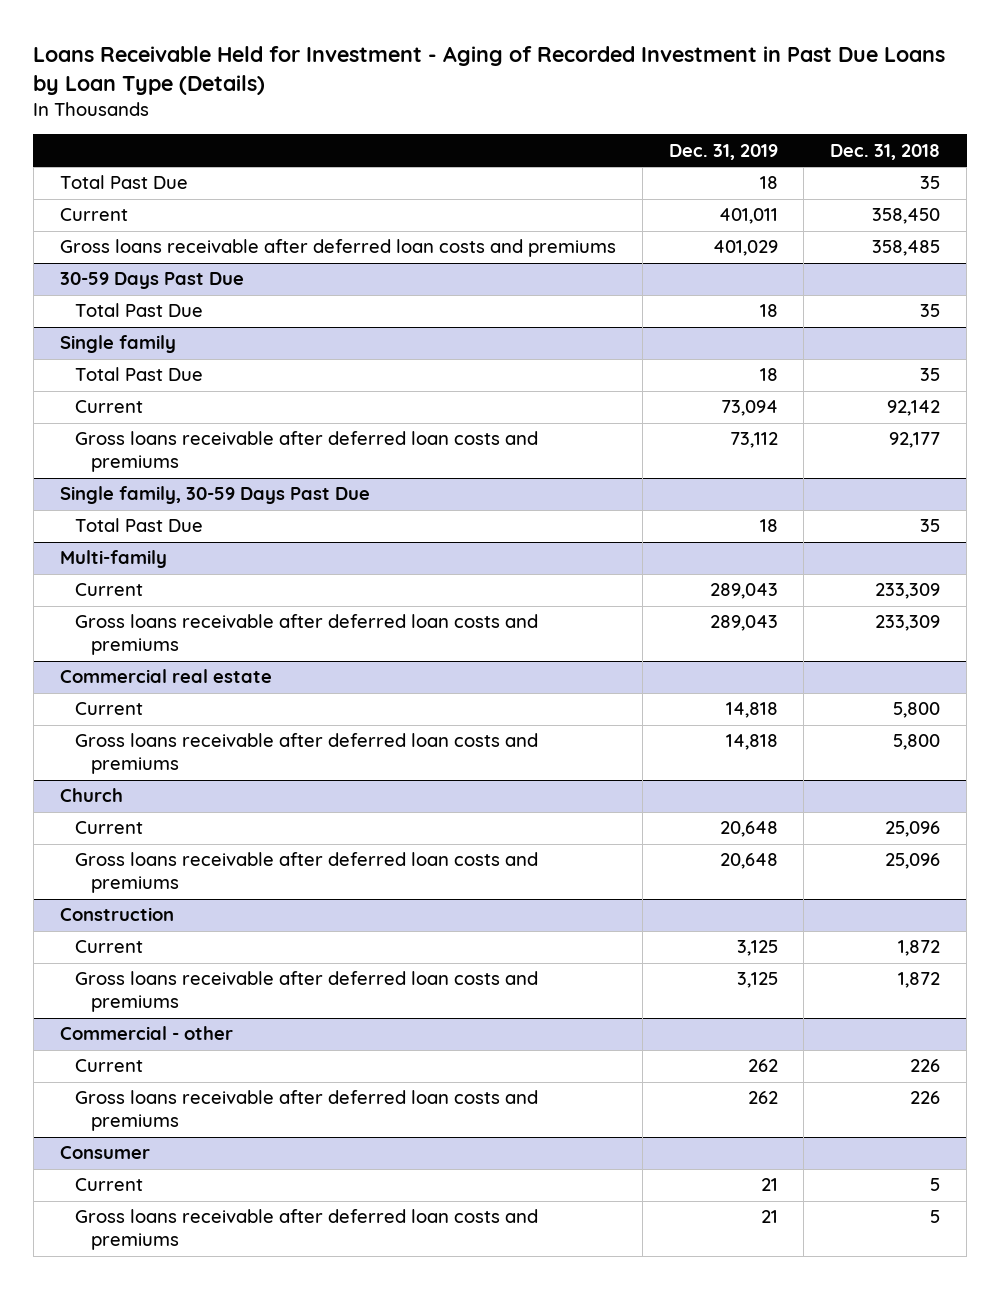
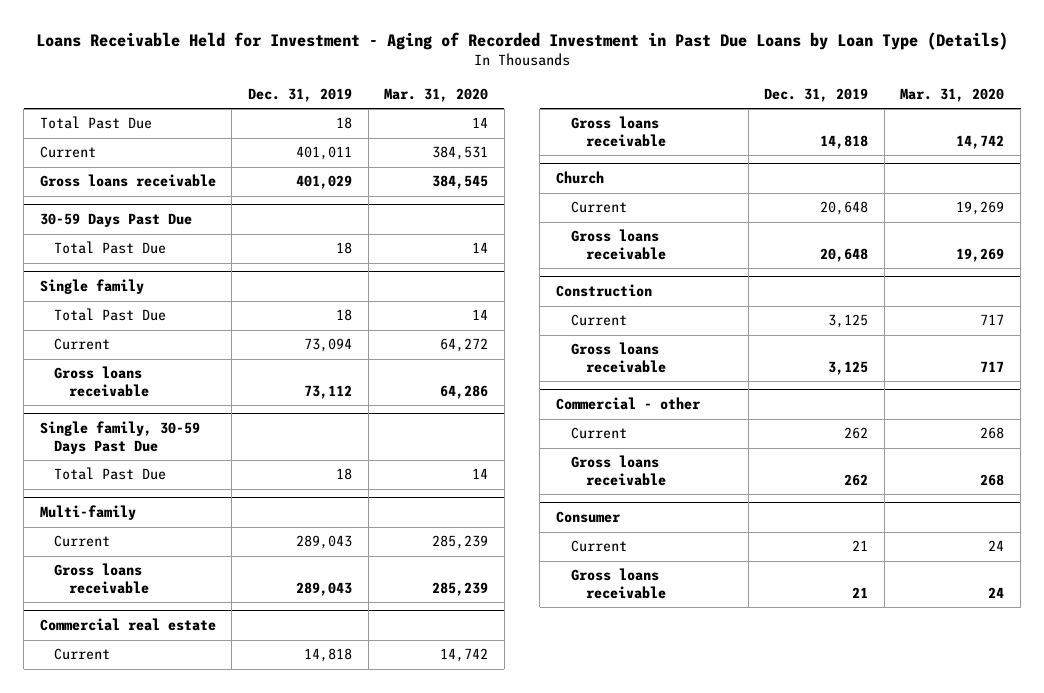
[830,143,941,160] Dec. 31, 2018 -> none
none -> [384,87,489,102] Mar. 31, 2020
[59,239,616,258] Gross loans receivable after deferred loan costs and premiums -> [39,174,216,188] Gross loans receivable
[75,431,539,473] Gross loans receivable after deferred loan costs and premiums -> [54,366,150,398] Gross loans receivable
[75,614,539,656] Gross loans receivable after deferred loan costs and premiums -> [54,563,150,595] Gross loans receivable
[75,733,539,775] Gross loans receivable after deferred loan costs and premiums -> [570,116,666,148] Gross loans receivable
[75,852,539,894] Gross loans receivable after deferred loan costs and premiums -> [570,229,666,261] Gross loans receivable
[75,971,539,1013] Gross loans receivable after deferred loan costs and premiums -> [570,342,666,374] Gross loans receivable
[75,1090,539,1132] Gross loans receivable after deferred loan costs and premiums -> [570,455,666,487] Gross loans receivable
[75,1209,539,1251] Gross loans receivable after deferred loan costs and premiums -> [570,568,666,600] Gross loans receivable

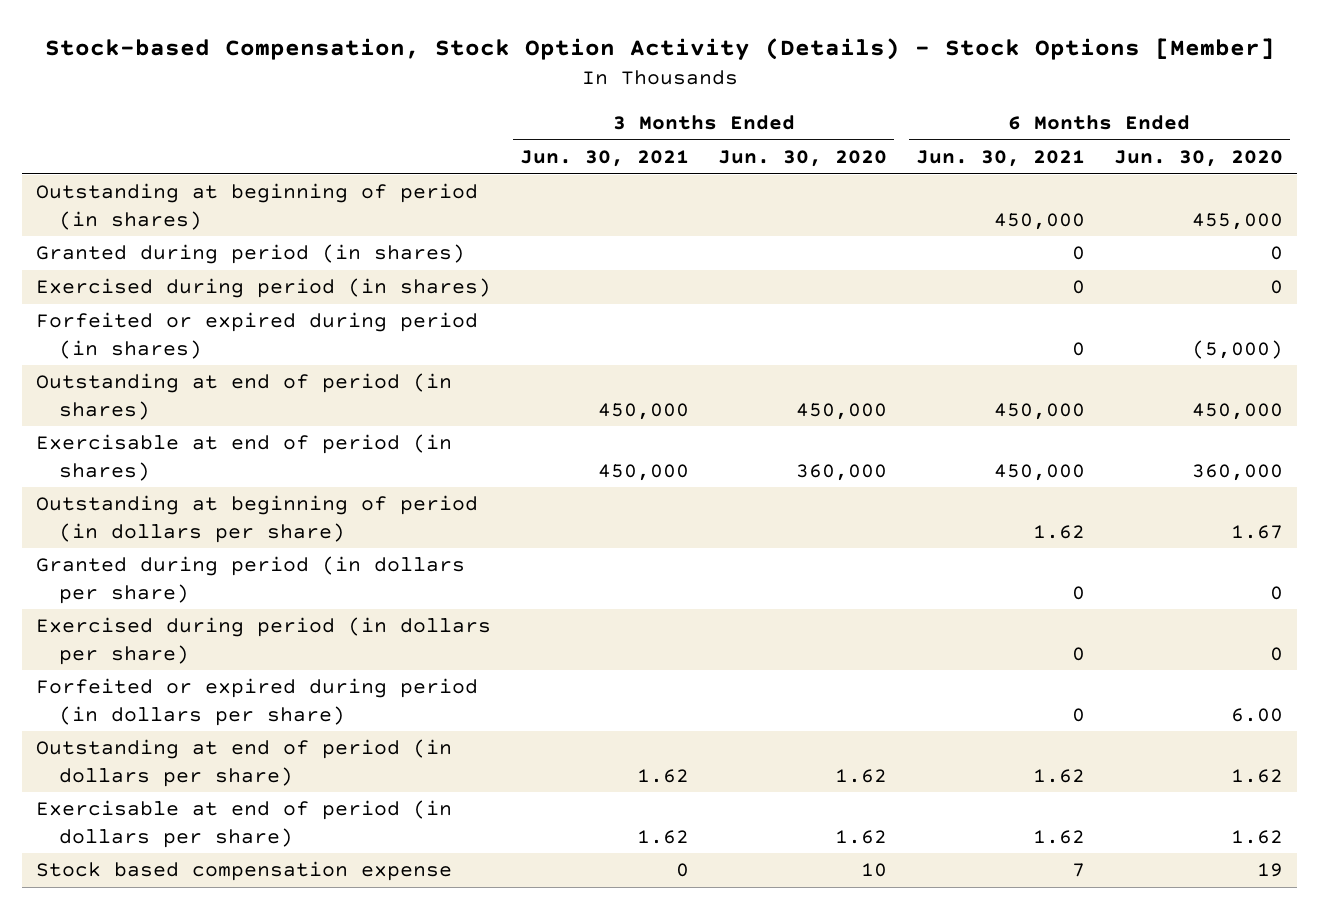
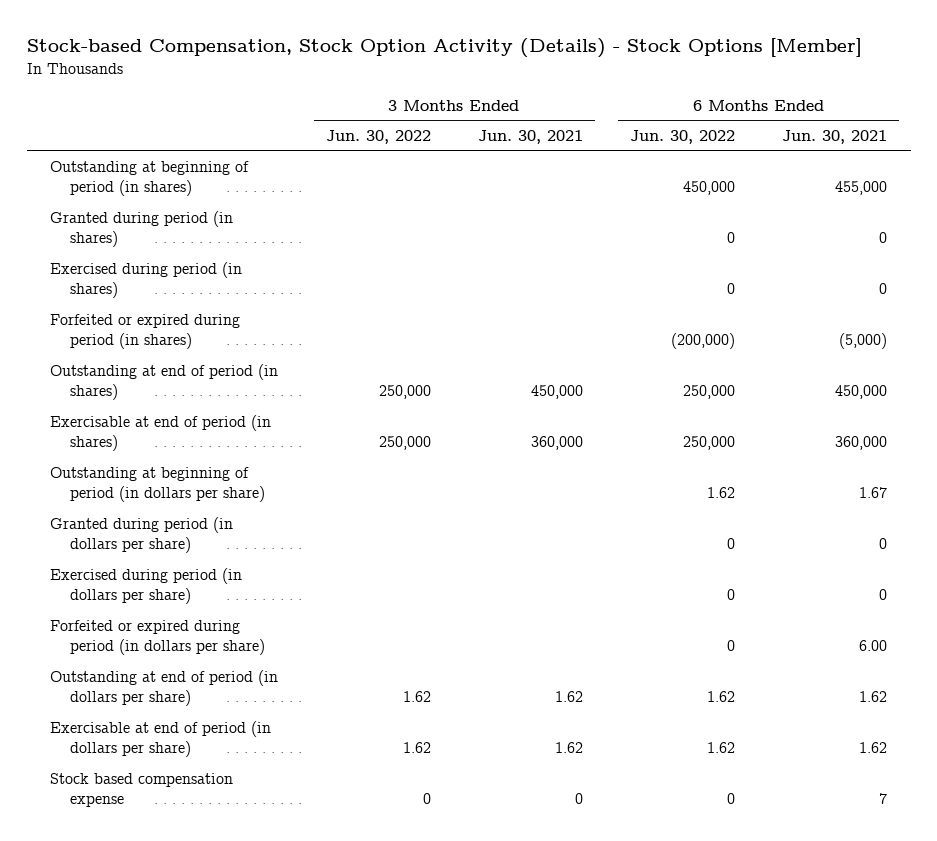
[718,150,888,168] Jun. 30, 2020 -> none
[1113,150,1283,168] Jun. 30, 2020 -> none
none -> [325,129,431,144] Jun. 30, 2022
none -> [629,129,735,144] Jun. 30, 2022
[993,212,1085,230] 450,000 -> [835,181,888,196] 455,000
[1071,341,1085,356] 0 -> [839,333,888,350] (5,000)
[598,463,690,481] 450,000 -> [530,436,583,451] 360,000
[993,463,1085,481] 450,000 -> [835,436,888,451] 360,000
[1032,524,1085,539] 1.62 -> [859,487,888,499] 1.67
[1071,707,1085,722] 0 -> [859,640,888,652] 6.00

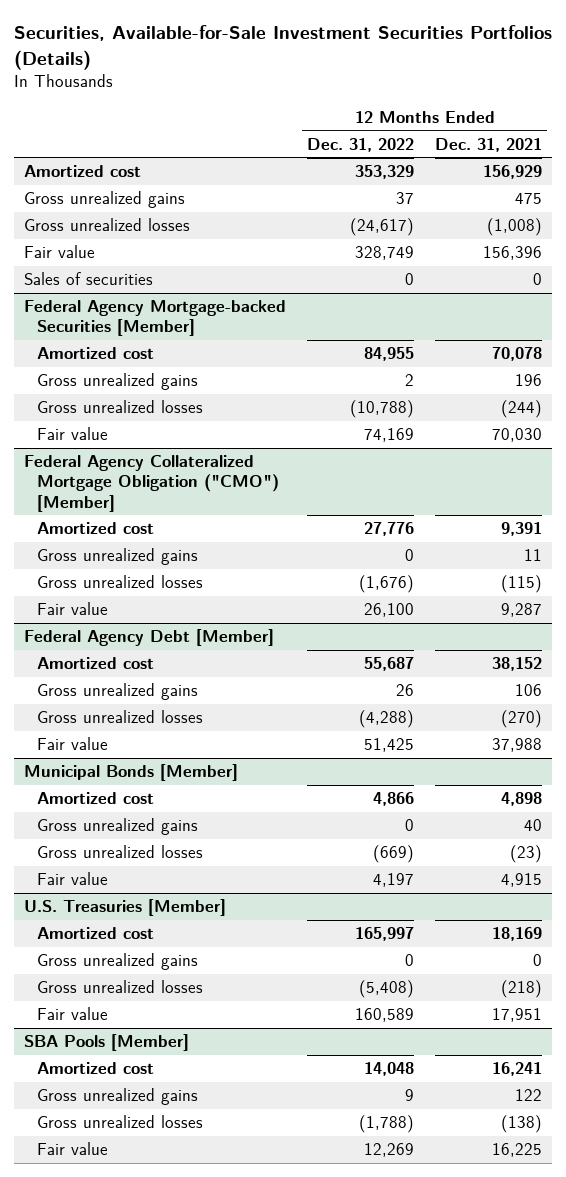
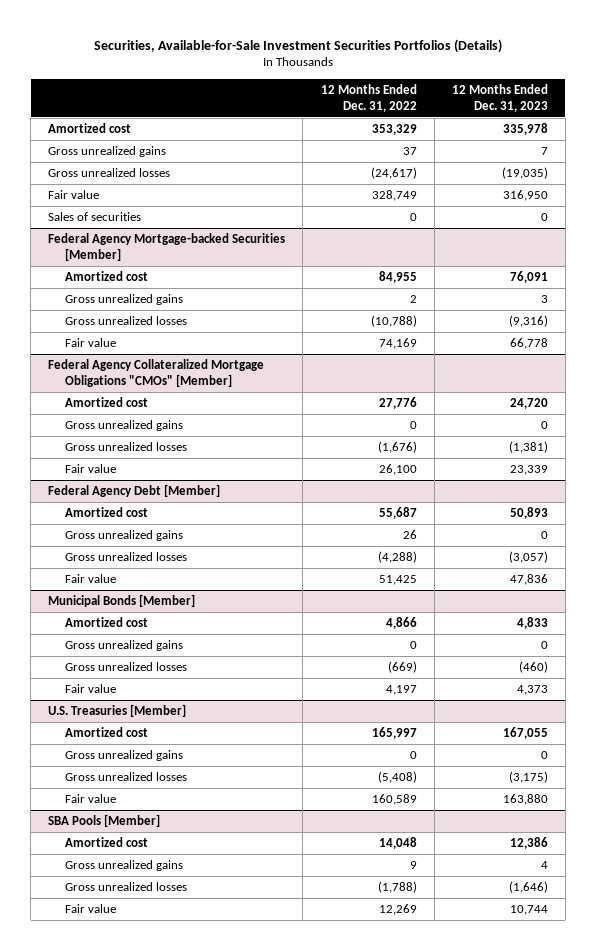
[435,137,543,152] Dec. 31, 2021 -> none
none -> [451,84,548,112] 12 Months Ended Dec. 31, 2023
[24,455,279,512] Federal Agency Collateralized Mortgage Obligation ("CMO") [Member] -> [48,359,265,387] Federal Agency Collateralized Mortgage Obligations "CMOs" [Member]

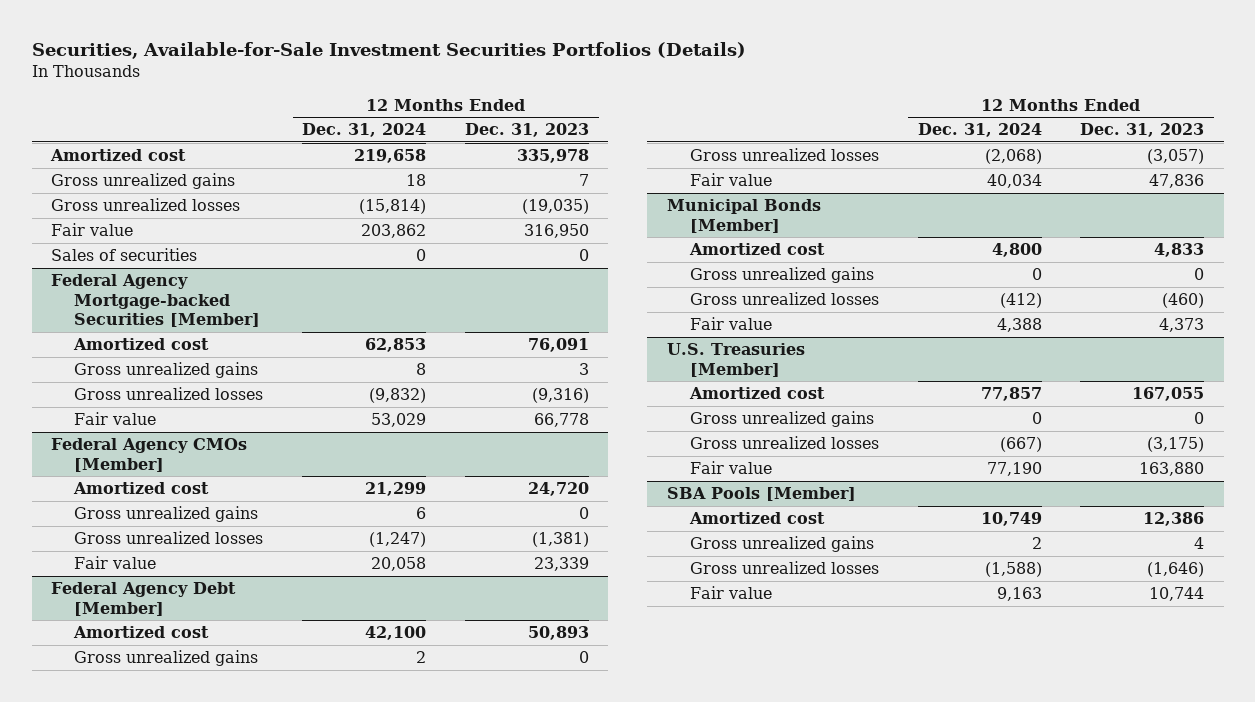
[320,84,417,112] 12 Months Ended Dec. 31, 2022 -> none
none -> [302,123,427,138] Dec. 31, 2024
[48,359,265,387] Federal Agency Collateralized Mortgage Obligations "CMOs" [Member] -> [51,438,248,472] Federal Agency CMOs [Member]

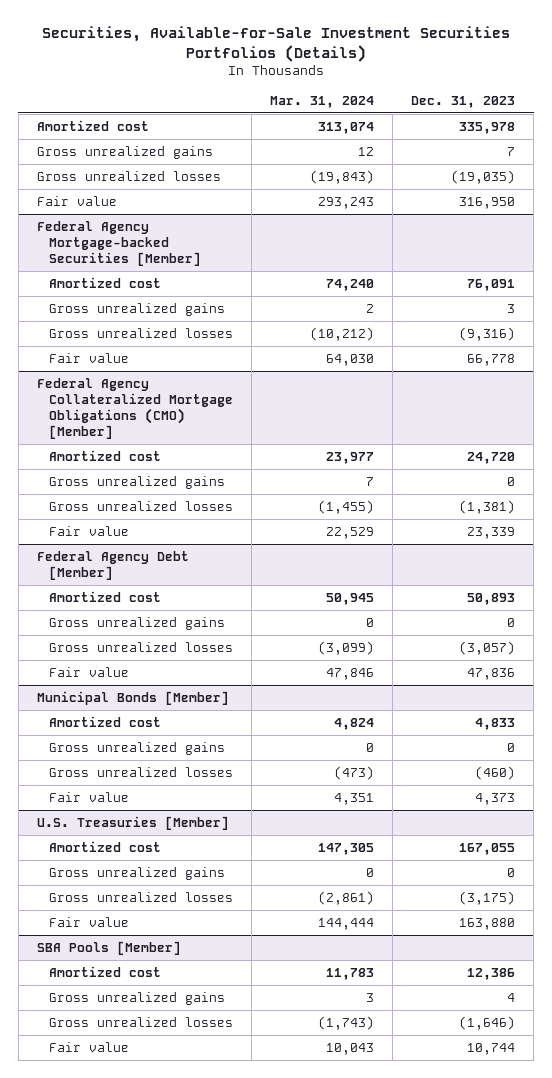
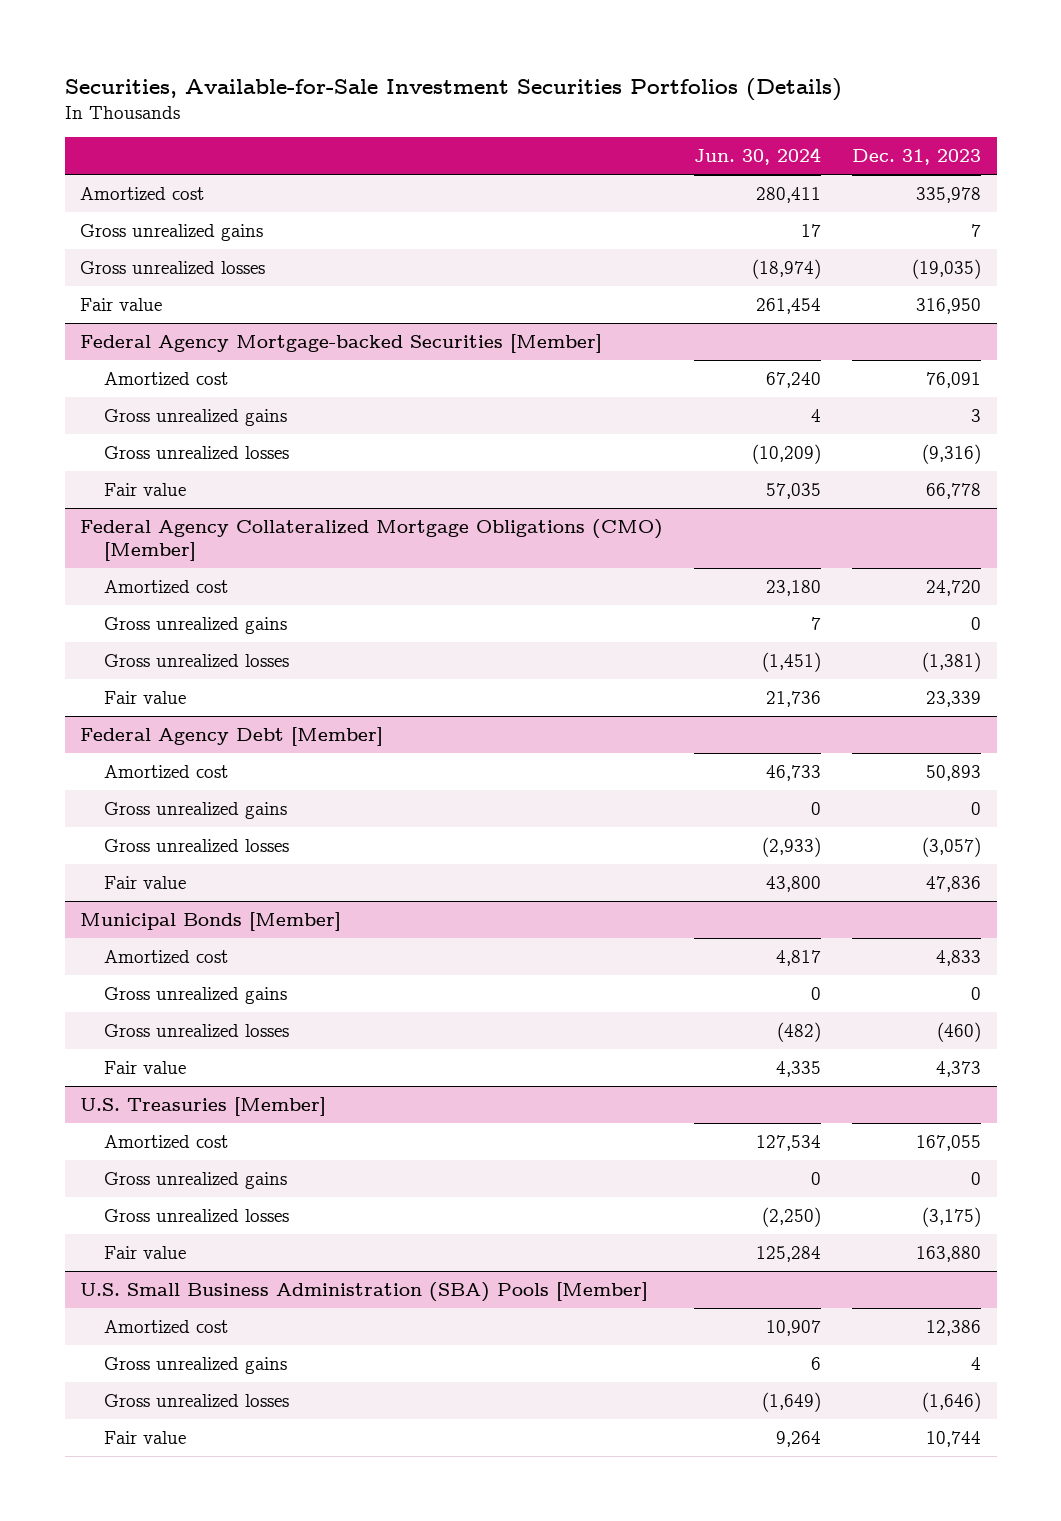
[269,95,374,108] Mar. 31, 2024 -> none
none -> [694,147,822,166] Jun. 30, 2024
[36,941,181,956] SBA Pools [Member] -> [80,1281,649,1302] U.S. Small Business Administration (SBA) Pools [Member]

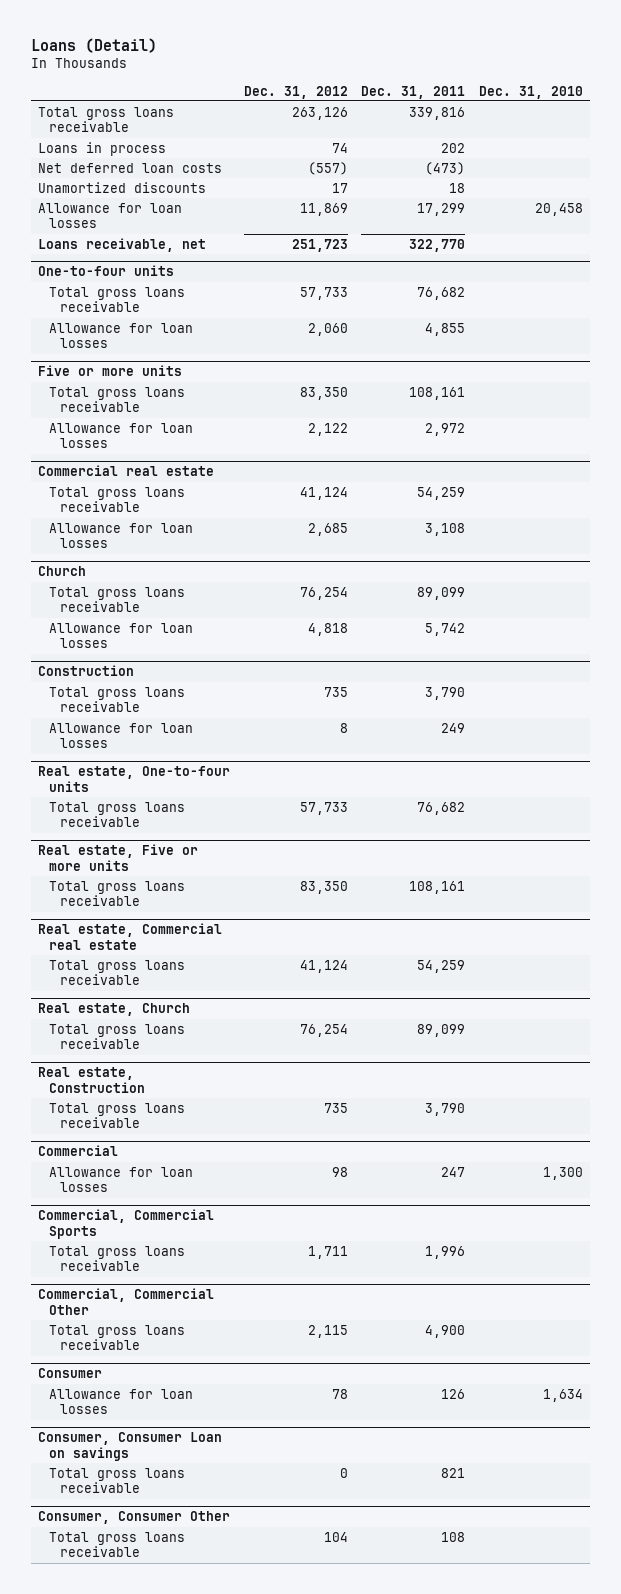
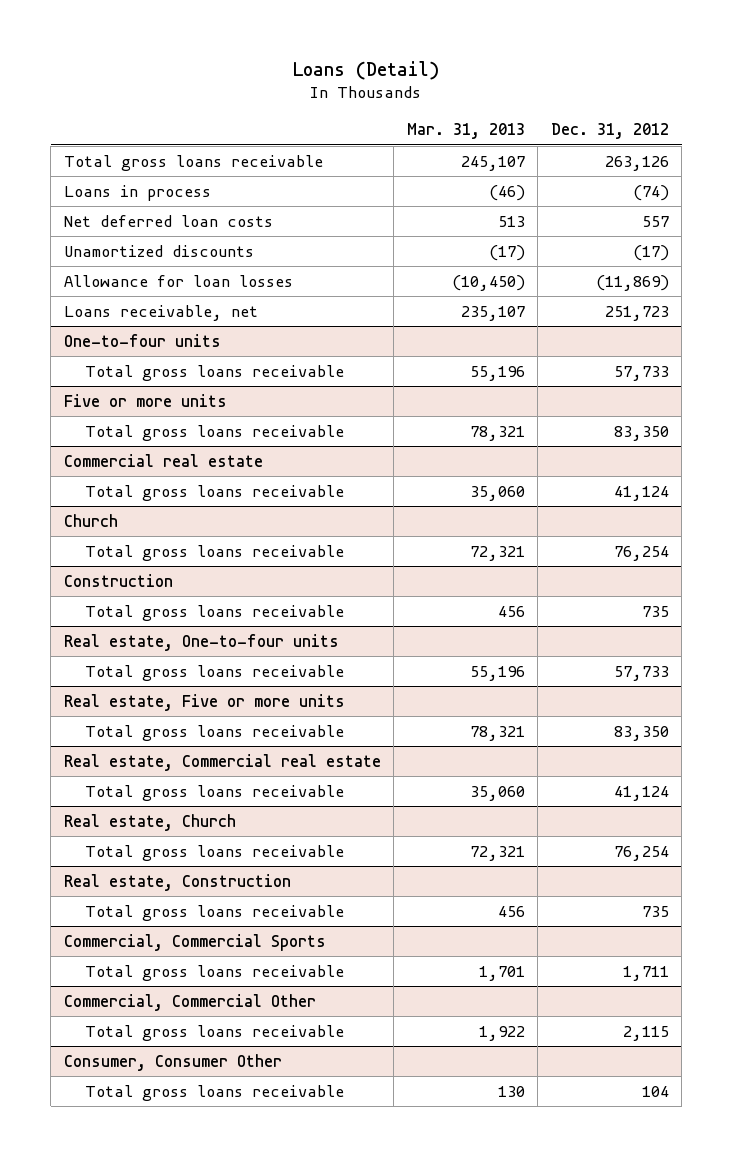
[361,85,466,99] Dec. 31, 2011 -> none
[479,85,584,99] Dec. 31, 2010 -> none
none -> [406,123,525,140] Mar. 31, 2013
[331,142,348,153] 74 -> [632,184,669,201] (74)
[307,161,348,175] (557) -> [641,215,669,227] 557
[331,182,348,193] 17 -> [632,244,669,261] (17)
[299,202,348,216] 11,869 -> [595,274,669,291] (11,869)
[49,322,194,349] Allowance for loan losses -> none
[49,422,194,449] Allowance for loan losses -> none
[49,522,194,549] Allowance for loan losses -> none
[49,622,194,649] Allowance for loan losses -> none
[49,722,194,749] Allowance for loan losses -> none
[38,1145,119,1157] Commercial -> none
[49,1166,194,1193] Allowance for loan losses -> none
[38,1368,103,1379] Consumer -> none
[49,1388,194,1415] Allowance for loan losses -> none
[38,1432,223,1462] Consumer, Consumer Loan on savings -> none
[49,1467,186,1494] Total gross loans receivable -> none

